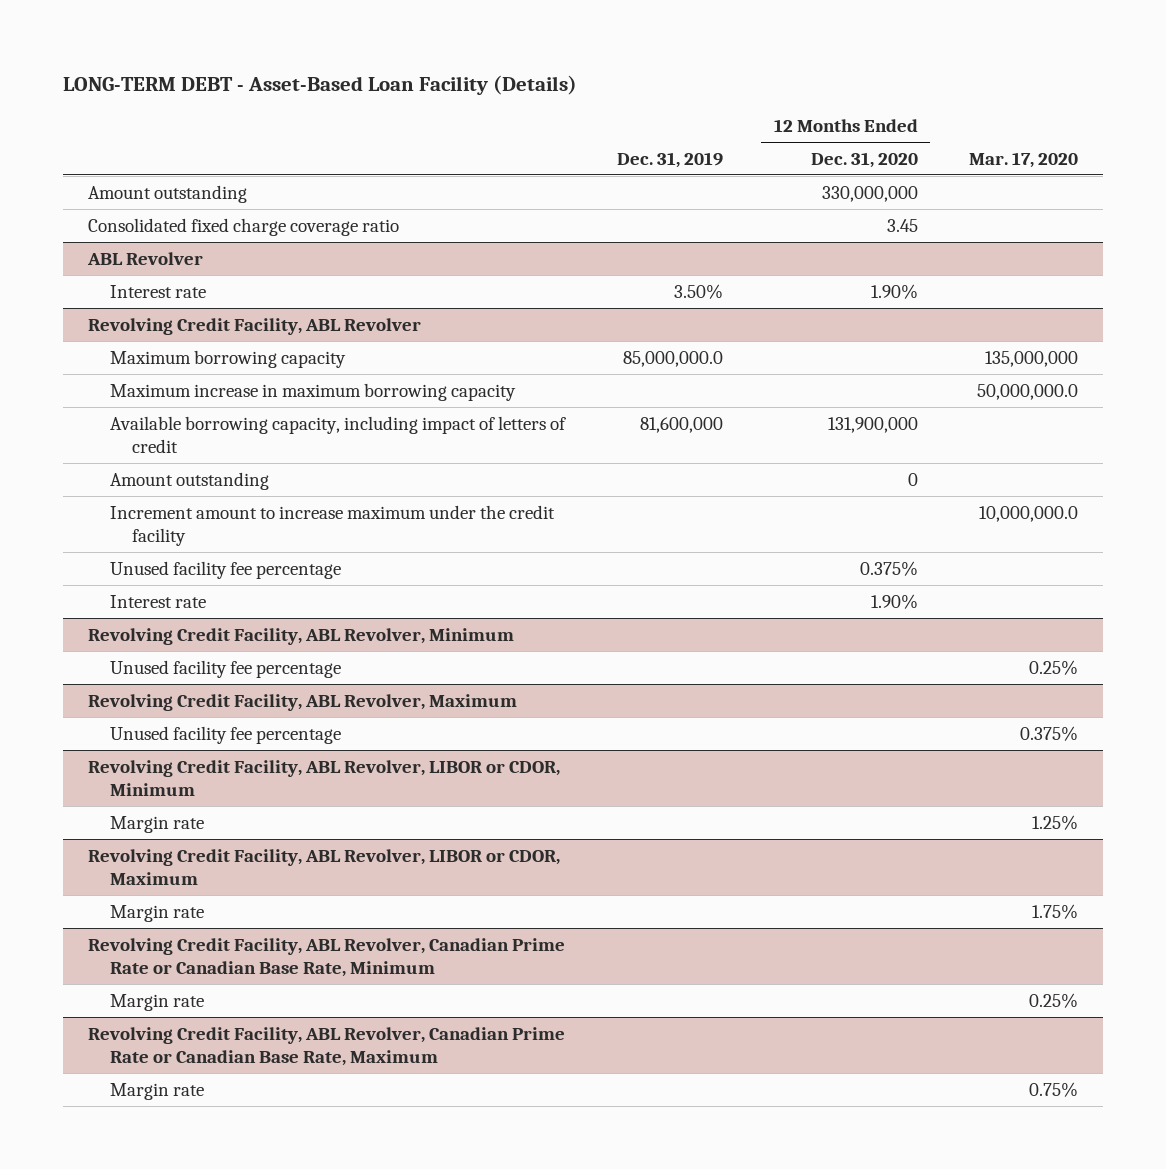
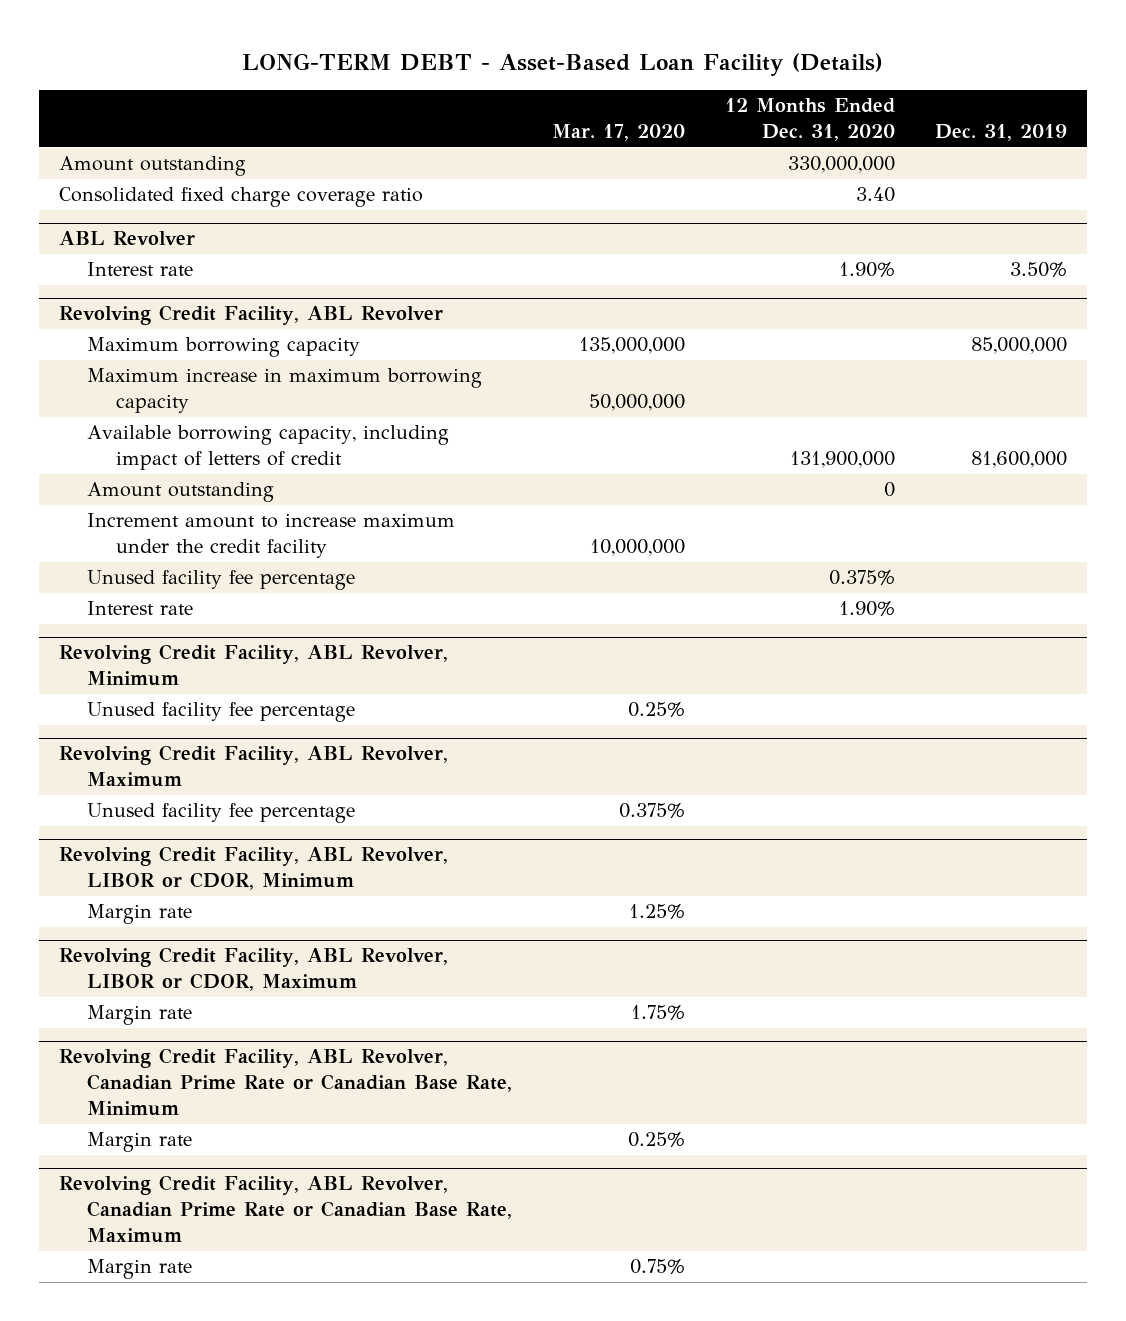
[886,218,918,232] 3.45 -> [856,187,896,203] 3.40
[622,350,723,367] 85,000,000.0 -> [971,337,1068,355] 85,000,000
[976,383,1078,400] 50,000,000.0 -> [589,394,686,412] 50,000,000
[978,505,1078,522] 10,000,000.0 -> [590,539,686,557] 10,000,000

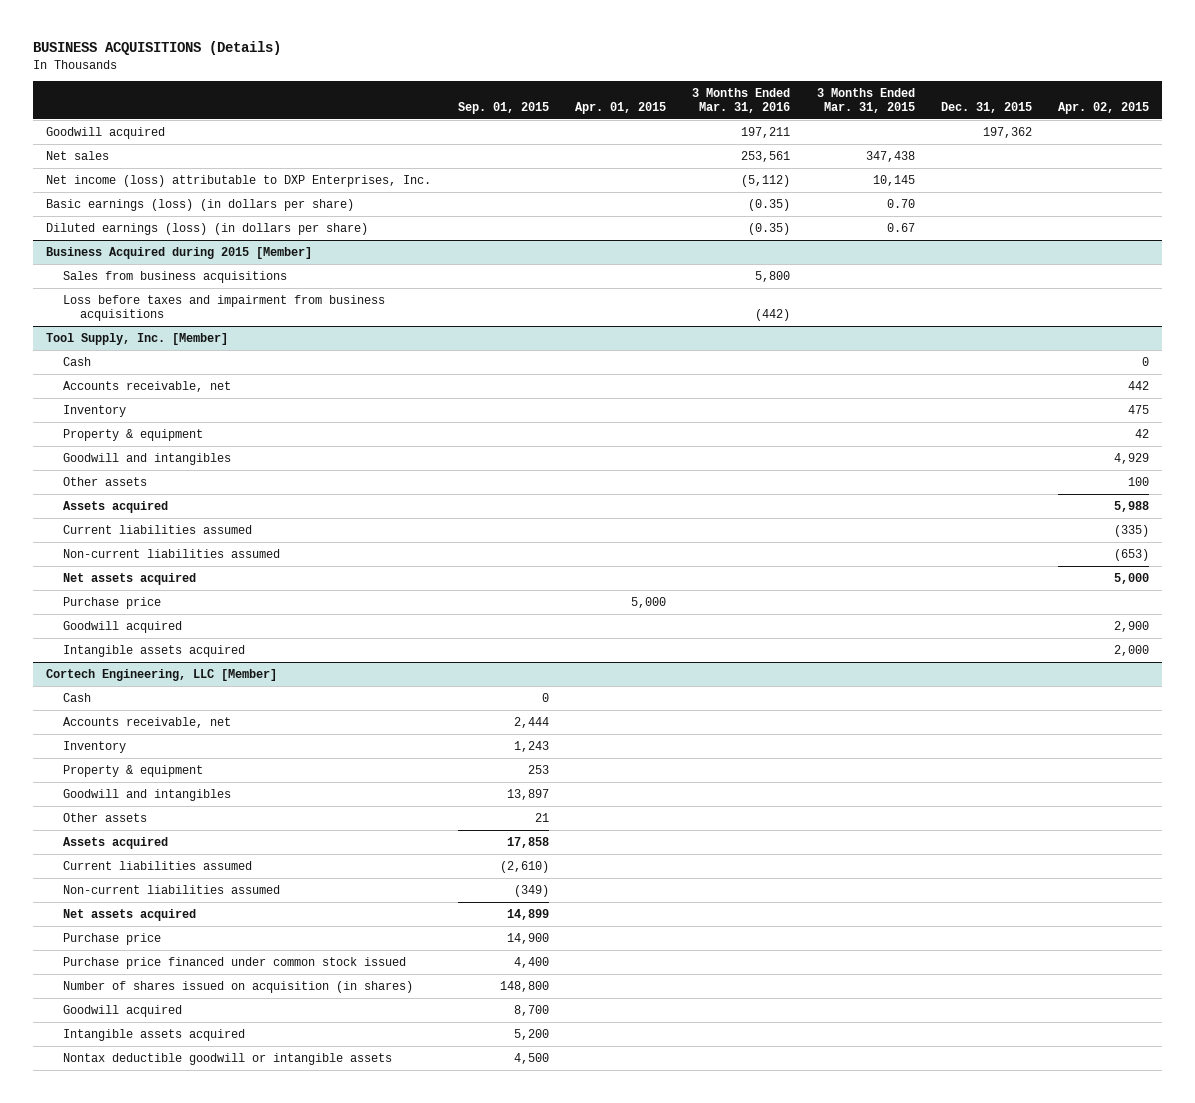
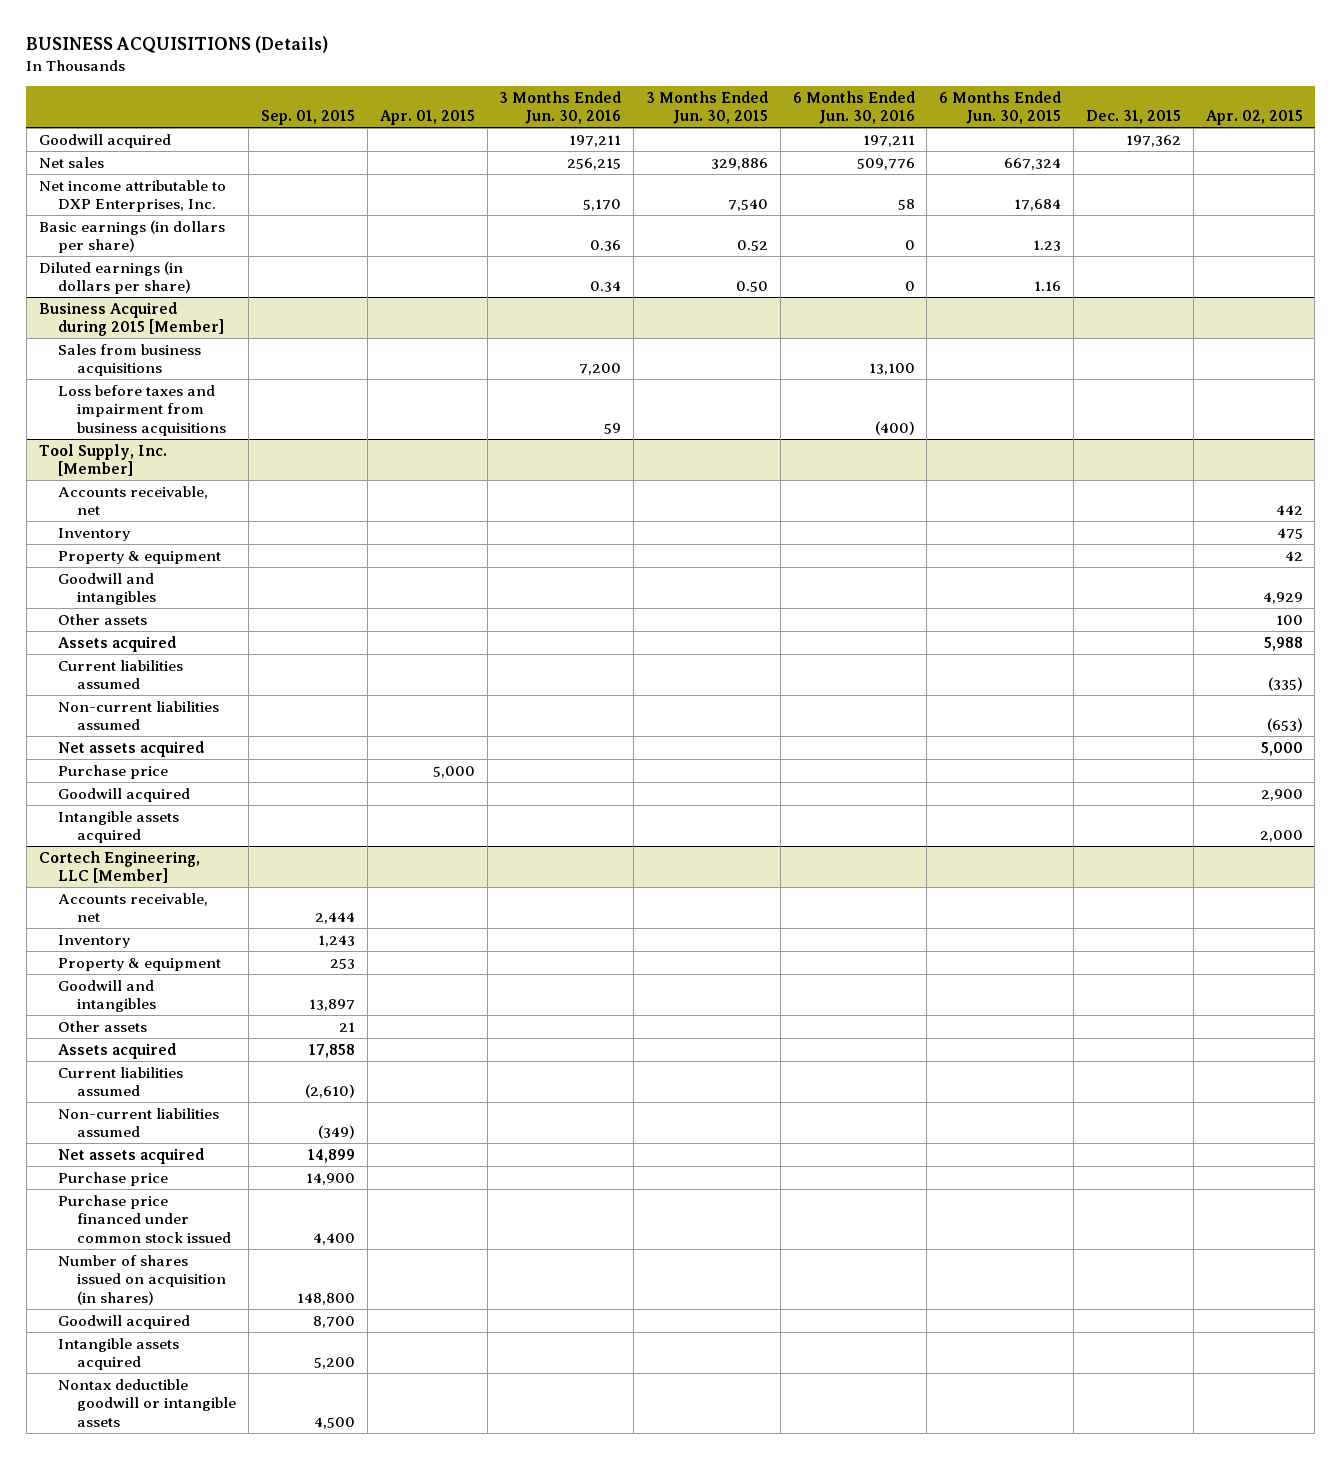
[692,87,791,114] 3 Months Ended Mar. 31, 2016 -> none
[816,87,915,114] 3 Months Ended Mar. 31, 2015 -> none
none -> [499,90,622,125] 3 Months Ended Jun. 30, 2016
none -> [645,90,768,125] 3 Months Ended Jun. 30, 2015
none -> [792,90,915,125] 6 Months Ended Jun. 30, 2016
none -> [939,90,1062,125] 6 Months Ended Jun. 30, 2015
[46,174,432,187] Net income (loss) attributable to DXP Enterprises, Inc. -> [38,179,226,213] Net income attributable to DXP Enterprises, Inc.
[46,198,355,211] Basic earnings (loss) (in dollars per share) -> [38,219,225,254] Basic earnings (in dollars per share)
[46,222,369,235] Diluted earnings (loss) (in dollars per share) -> [38,260,192,295] Diluted earnings (in dollars per share)
[63,356,92,366] Cash -> none
[63,692,92,702] Cash -> none

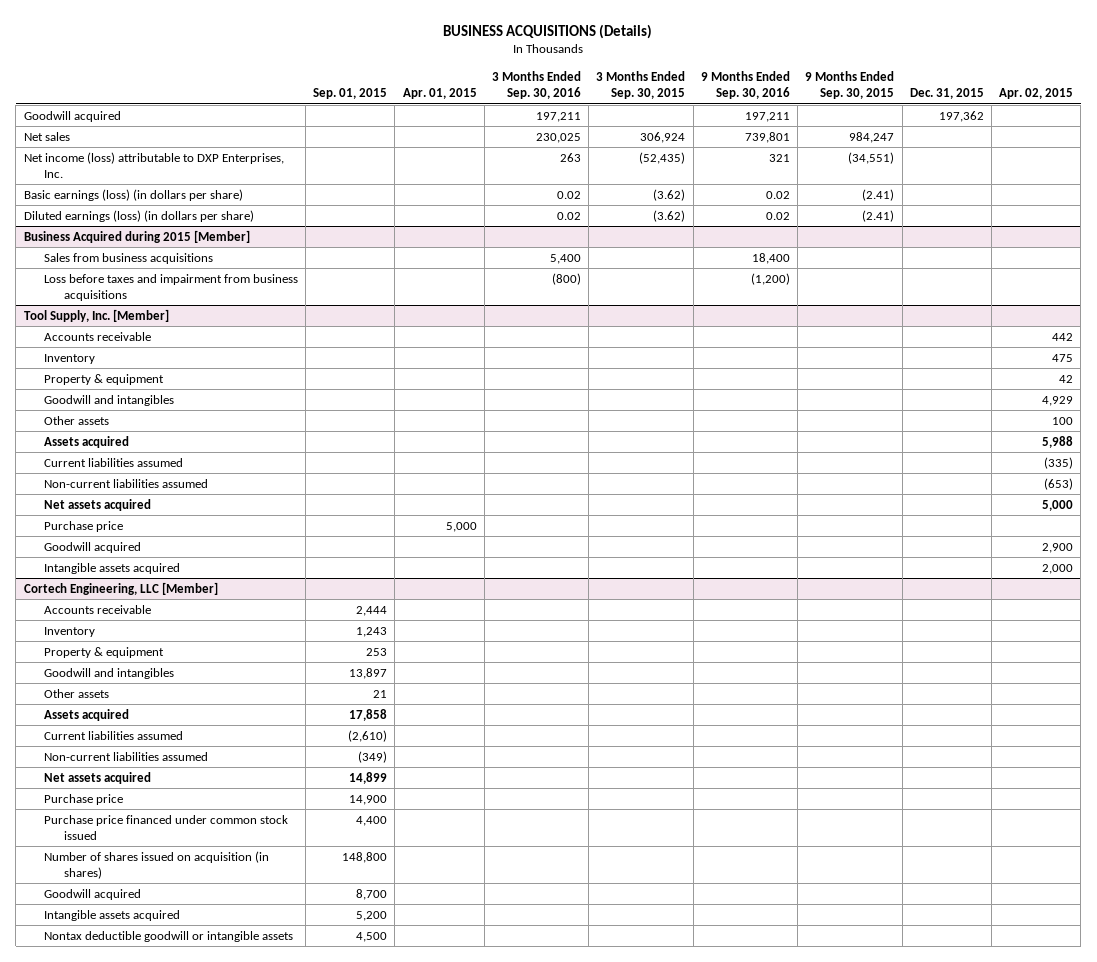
[499,90,622,125] 3 Months Ended Jun. 30, 2016 -> none
[645,90,768,125] 3 Months Ended Jun. 30, 2015 -> none
[792,90,915,125] 6 Months Ended Jun. 30, 2016 -> none
[939,90,1062,125] 6 Months Ended Jun. 30, 2015 -> none
none -> [492,71,582,100] 3 Months Ended Sep. 30, 2016
none -> [596,71,686,100] 3 Months Ended Sep. 30, 2015
none -> [700,71,790,100] 9 Months Ended Sep. 30, 2016
none -> [805,71,895,100] 9 Months Ended Sep. 30, 2015
[38,179,226,213] Net income attributable to DXP Enterprises, Inc. -> [23,151,284,178] Net income (loss) attributable to DXP Enterprises, Inc.
[38,219,225,254] Basic earnings (in dollars per share) -> [23,188,243,201] Basic earnings (loss) (in dollars per share)
[38,260,192,295] Diluted earnings (in dollars per share) -> [23,209,254,222] Diluted earnings (loss) (in dollars per share)
[58,485,209,516] Accounts receivable, net -> [43,331,151,341] Accounts receivable
[58,892,209,923] Accounts receivable, net -> [43,604,151,614] Accounts receivable

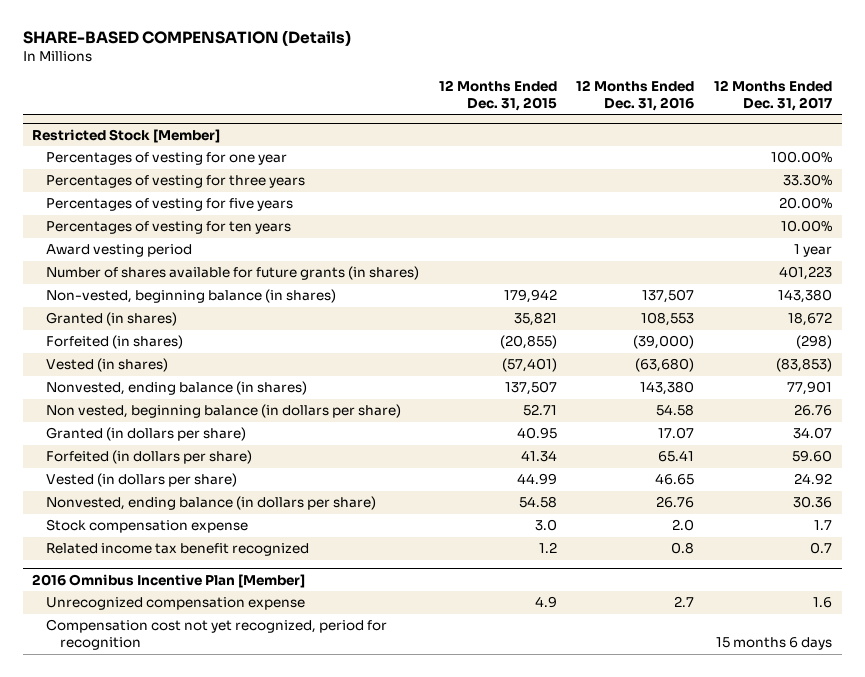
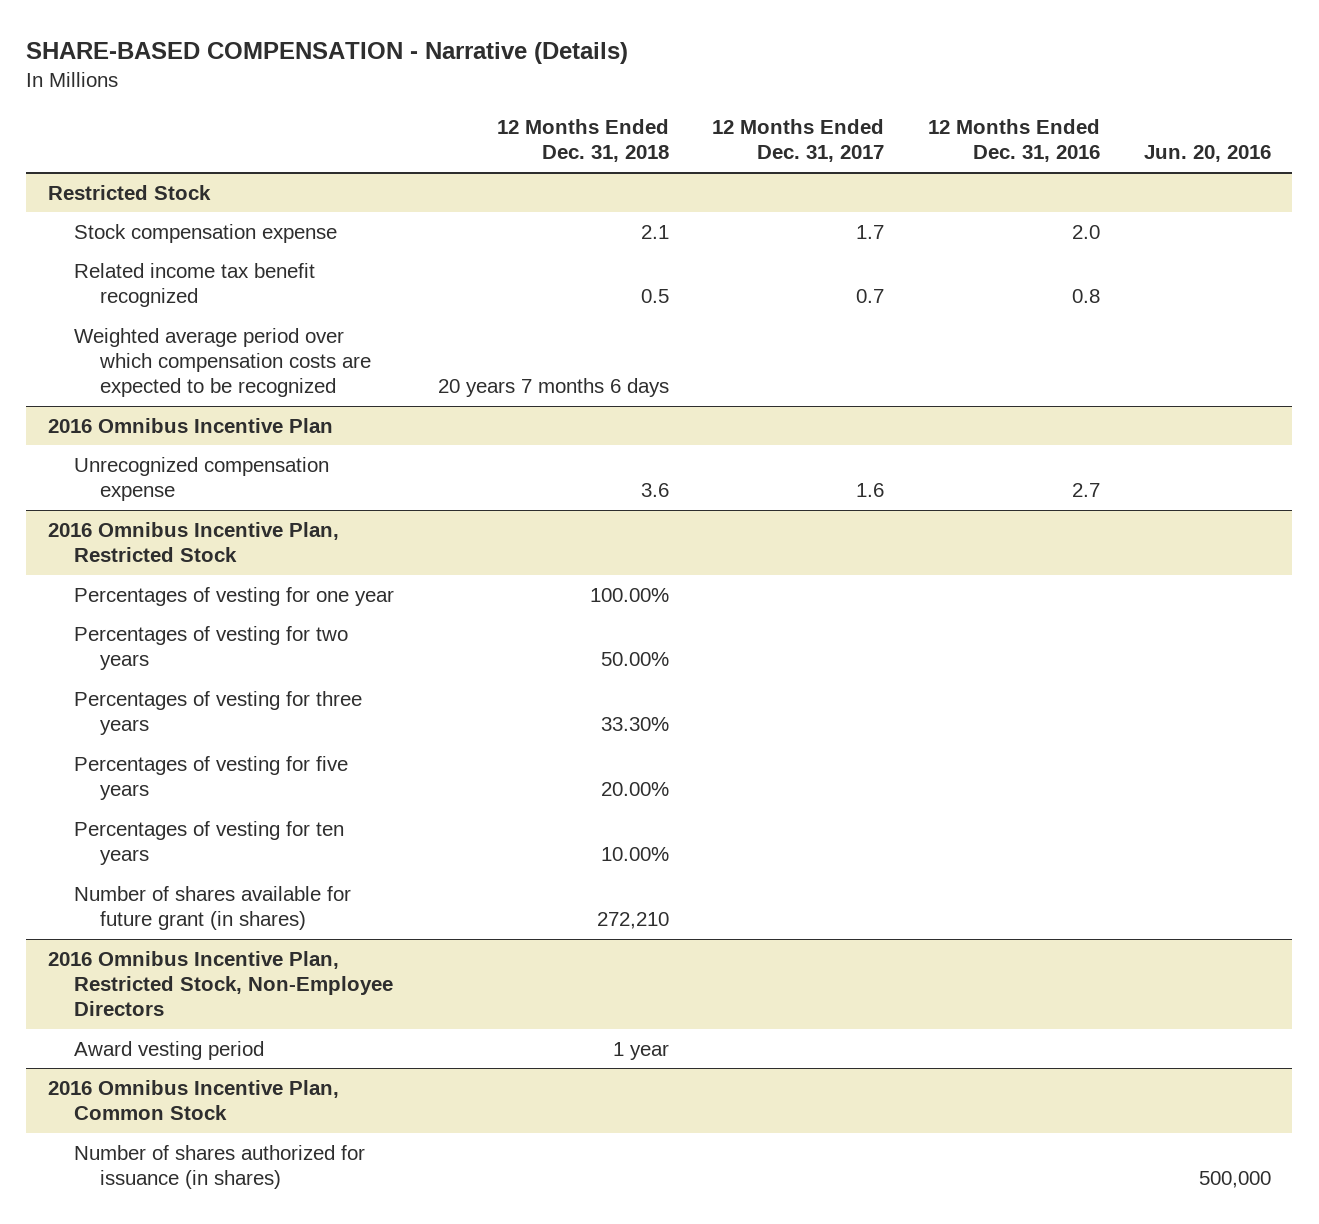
[22,30,351,47] SHARE-BASED COMPENSATION (Details) -> [26,41,629,64] SHARE-BASED COMPENSATION - Narrative (Details)
[438,79,557,111] 12 Months Ended Dec. 31, 2015 -> none
none -> [496,119,669,163] 12 Months Ended Dec. 31, 2018
none -> [1143,145,1271,163] Jun. 20, 2016
[46,152,288,166] Percentages of vesting for one year -> none
[46,175,306,189] Percentages of vesting for three years -> none
[46,198,294,212] Percentages of vesting for five years -> none
[46,221,292,235] Percentages of vesting for ten years -> none
[46,244,193,258] Award vesting period -> none
[46,266,420,281] Number of shares available for future grants (in shares) -> none
[46,289,337,304] Non-vested, beginning balance (in shares) -> none
[46,312,178,327] Granted (in shares) -> none
[46,335,184,350] Forfeited (in shares) -> none
[46,358,169,373] Vested (in shares) -> none
[46,381,308,396] Nonvested, ending balance (in shares) -> none
[46,404,402,419] Non vested, beginning balance (in dollars per share) -> none
[46,427,247,442] Granted (in dollars per share) -> none
[46,450,253,465] Forfeited (in dollars per share) -> none
[46,473,238,488] Vested (in dollars per share) -> none
[46,496,377,511] Nonvested, ending balance (in dollars per share) -> none
[32,128,221,143] Restricted Stock [Member] -> [48,184,212,200] Restricted Stock
none -> [73,327,371,398] Weighted average period over which compensation costs are expected to be recognized
[32,573,306,588] 2016 Omnibus Incentive Plan [Member] -> [48,417,334,433] 2016 Omnibus Incentive Plan
[46,619,388,651] Compensation cost not yet recognized, period for recognition -> none
none -> [48,521,340,563] 2016 Omnibus Incentive Plan, Restricted Stock
none -> [73,586,394,606] Percentages of vesting for one year
none -> [73,625,348,671] Percentages of vesting for two years
none -> [73,690,362,736] Percentages of vesting for three years
none -> [73,755,348,801] Percentages of vesting for five years
none -> [73,820,344,866] Percentages of vesting for ten years
none -> [73,885,351,931] Number of shares available for future grant (in shares)
none -> [48,950,393,1017] 2016 Omnibus Incentive Plan, Restricted Stock, Non-Employee Directors
none -> [73,1040,264,1060] Award vesting period
none -> [48,1079,340,1121] 2016 Omnibus Incentive Plan, Common Stock
none -> [73,1144,365,1190] Number of shares authorized for issuance (in shares)

